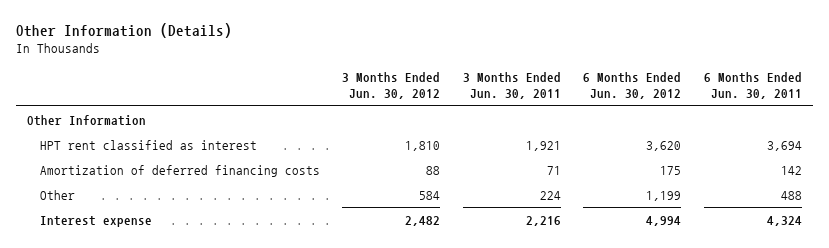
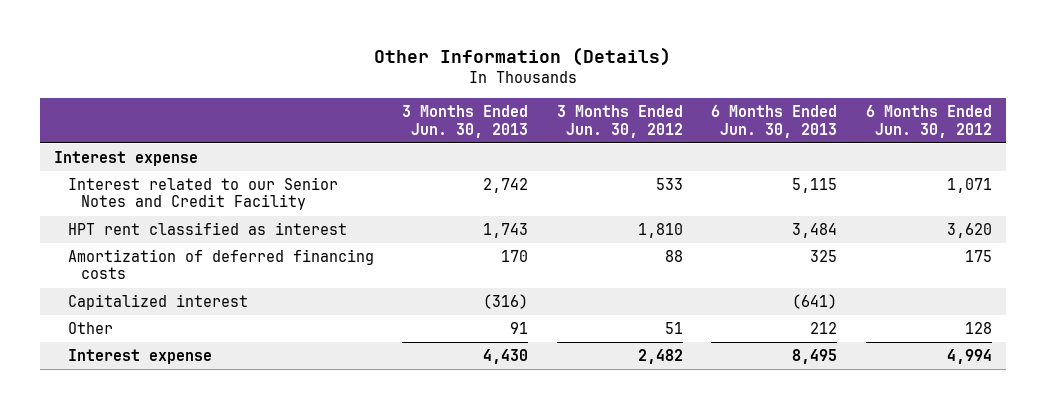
[462,72,561,100] 3 Months Ended Jun. 30, 2011 -> none
[703,72,802,100] 6 Months Ended Jun. 30, 2011 -> none
none -> [402,105,529,138] 3 Months Ended Jun. 30, 2013
none -> [711,105,838,138] 6 Months Ended Jun. 30, 2013
[27,114,147,126] Other Information -> none
none -> [54,151,199,167] Interest expense
none -> [67,177,338,211] Interest related to our Senior Notes and Credit Facility
none -> [67,294,248,311] Capitalized interest
[419,190,441,200] 584 -> [664,322,683,335] 51
[646,190,682,201] 1,199 -> [964,322,992,335] 128

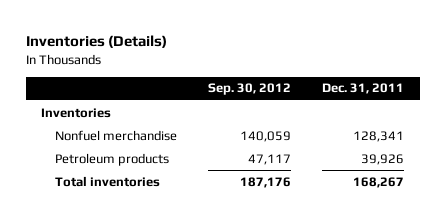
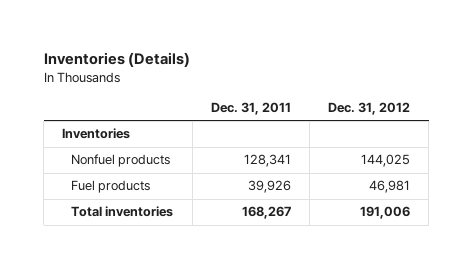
[207,83,291,96] Sep. 30, 2012 -> none
none -> [328,102,411,116] Dec. 31, 2012
[54,129,177,141] Nonfuel merchandise -> [71,154,171,168] Nonfuel products
[54,152,169,166] Petroleum products -> [71,180,151,194] Fuel products

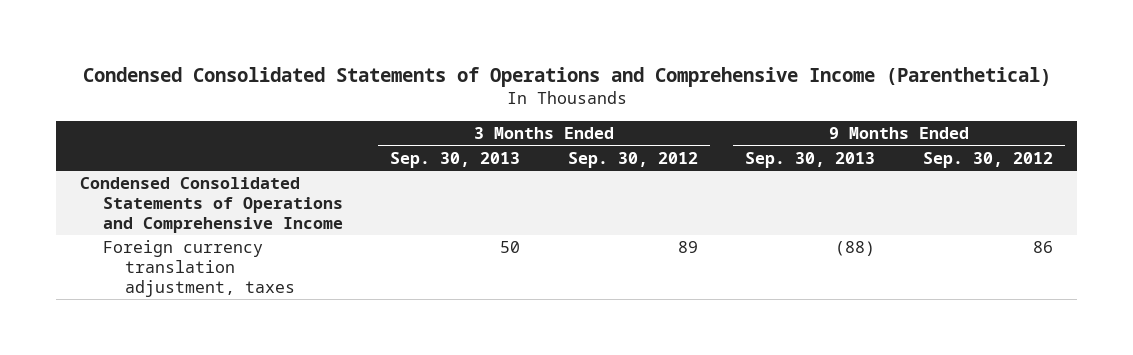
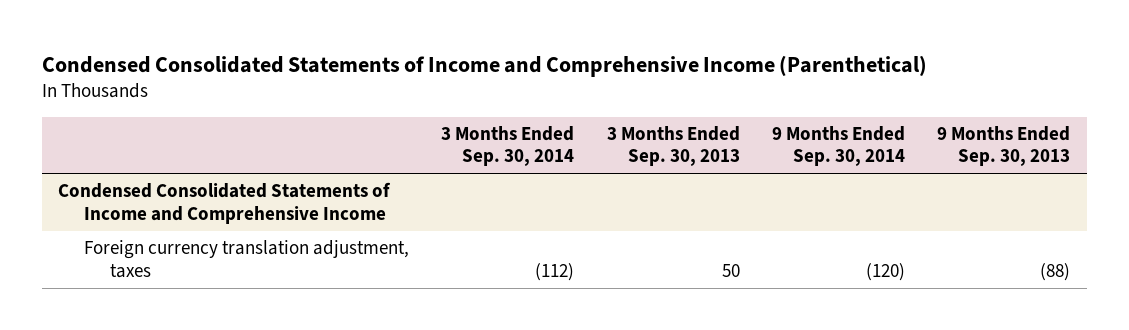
[82,67,1051,88] Condensed Consolidated Statements of Operations and Comprehensive Income (Parenthetical) -> [41,54,927,77] Condensed Consolidated Statements of Income and Comprehensive Income (Parenthetical)
[567,151,698,168] Sep. 30, 2012 -> none
[922,151,1053,168] Sep. 30, 2012 -> none
none -> [441,125,575,167] 3 Months Ended Sep. 30, 2014
none -> [772,125,906,167] 9 Months Ended Sep. 30, 2014
[80,177,343,233] Condensed Consolidated Statements of Operations and Comprehensive Income -> [58,182,392,224] Condensed Consolidated Statements of Income and Comprehensive Income

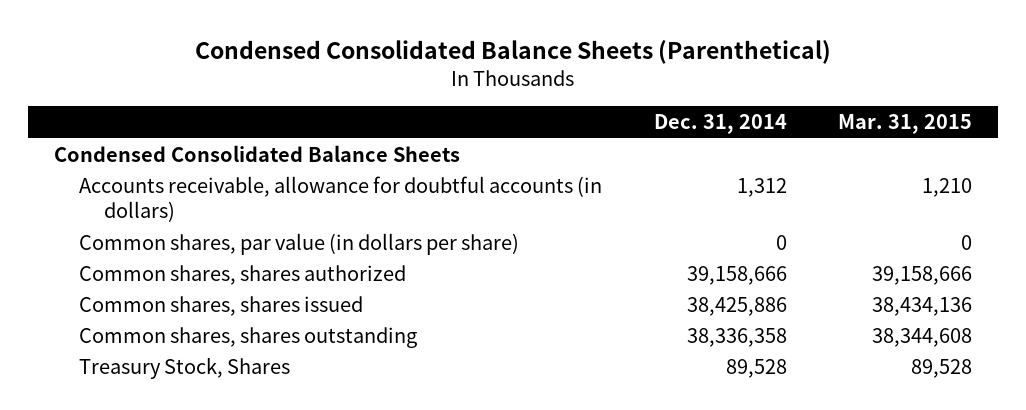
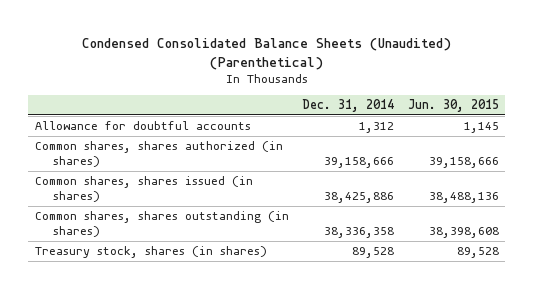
[194,40,831,65] Condensed Consolidated Balance Sheets (Parenthetical) -> [81,37,451,70] Condensed Consolidated Balance Sheets (Unaudited) (Parenthetical)
[837,114,972,135] Mar. 31, 2015 -> none
none -> [407,99,499,113] Jun. 30, 2015
[53,144,460,162] Condensed Consolidated Balance Sheets -> none
[79,232,520,255] Common shares, par value (in dollars per share) -> none
[79,175,603,223] Accounts receivable, allowance for doubtful accounts (in dollars) -> [35,121,252,131] Allowance for doubtful accounts
[79,264,407,285] Common shares, shares authorized -> [35,141,284,168] Common shares, shares authorized (in shares)
[79,295,364,316] Common shares, shares issued -> [35,176,254,203] Common shares, shares issued (in shares)
[79,326,418,348] Common shares, shares outstanding -> [35,211,290,238] Common shares, shares outstanding (in shares)
[79,356,291,379] Treasury Stock, Shares -> [35,246,268,259] Treasury stock, shares (in shares)

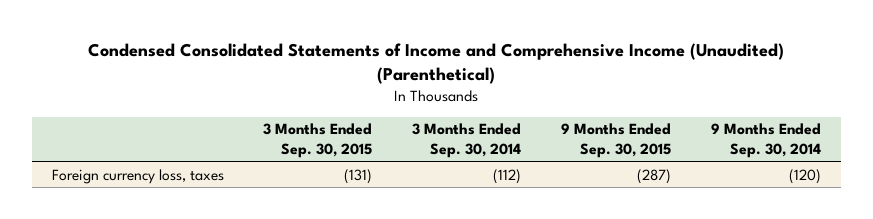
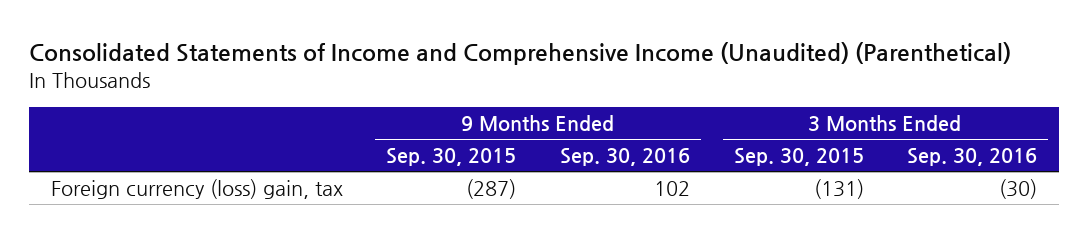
[88,42,785,84] Condensed Consolidated Statements of Income and Comprehensive Income (Unaudited) (Parenthetical) -> [28,41,1011,65] Consolidated Statements of Income and Comprehensive Income (Unaudited) (Parenthetical)
[412,123,522,158] 3 Months Ended Sep. 30, 2014 -> none
[711,123,822,158] 9 Months Ended Sep. 30, 2014 -> none
none -> [559,148,690,167] Sep. 30, 2016
none -> [907,148,1038,167] Sep. 30, 2016
[51,168,224,184] Foreign currency loss, taxes -> [50,179,343,200] Foreign currency (loss) gain, tax

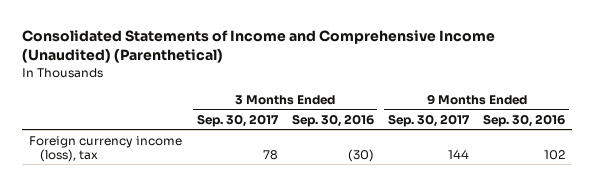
[386,148,517,167] Sep. 30, 2015 -> none
[733,148,864,167] Sep. 30, 2015 -> none
none -> [196,113,279,127] Sep. 30, 2017
none -> [387,113,470,127] Sep. 30, 2017
[50,179,343,200] Foreign currency (loss) gain, tax -> [29,135,183,162] Foreign currency income (loss), tax

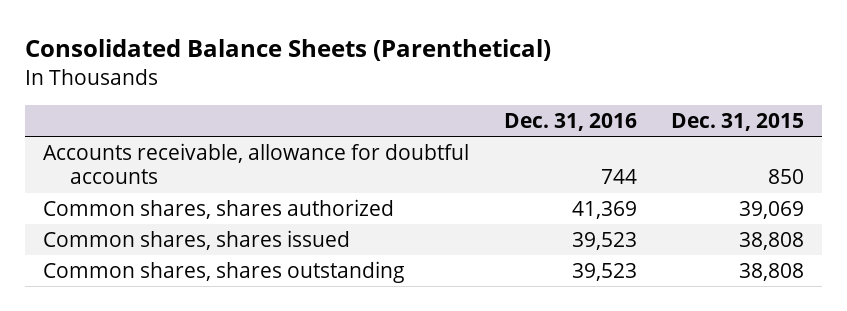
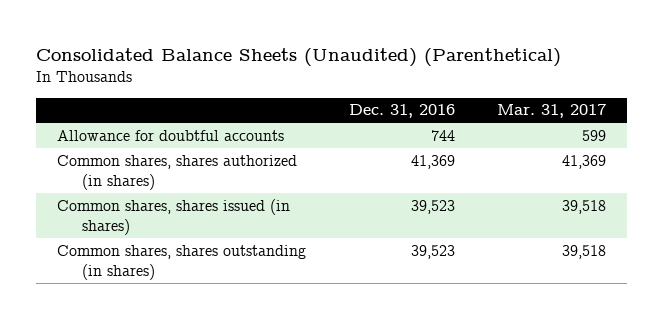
[25,38,552,61] Consolidated Balance Sheets (Parenthetical) -> [36,47,562,67] Consolidated Balance Sheets (Unaudited) (Parenthetical)
[671,112,805,131] Dec. 31, 2015 -> none
none -> [497,104,607,119] Mar. 31, 2017
[42,142,469,185] Accounts receivable, allowance for doubtful accounts -> [57,129,285,141] Allowance for doubtful accounts
[42,198,394,219] Common shares, shares authorized -> [57,154,298,190] Common shares, shares authorized (in shares)
[42,229,350,250] Common shares, shares issued -> [57,198,291,235] Common shares, shares issued (in shares)
[42,260,405,283] Common shares, shares outstanding -> [57,244,307,280] Common shares, shares outstanding (in shares)

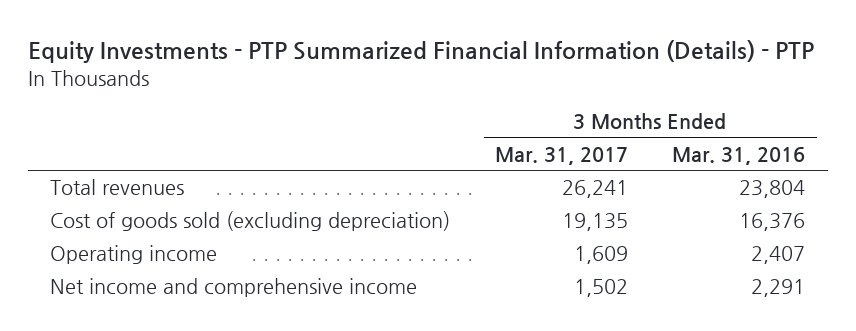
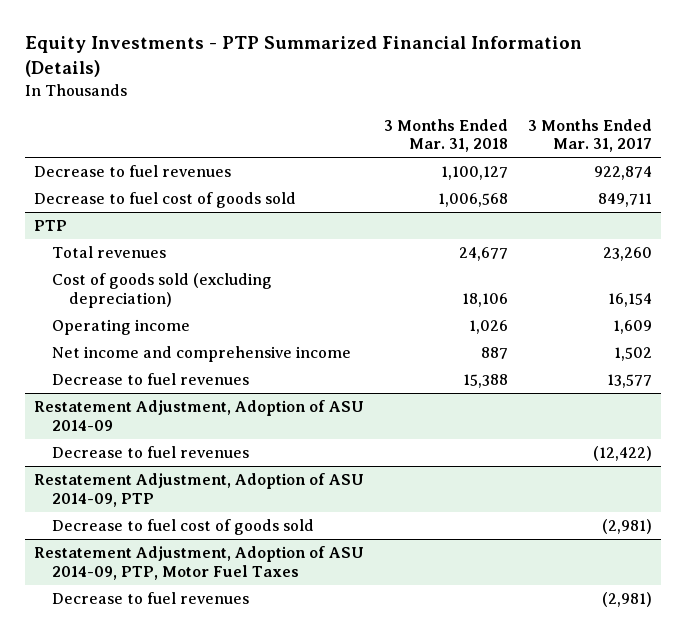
[28,40,815,64] Equity Investments - PTP Summarized Financial Information (Details) - PTP -> [24,36,582,78] Equity Investments - PTP Summarized Financial Information (Details)
[672,146,806,165] Mar. 31, 2016 -> none
none -> [383,118,508,153] 3 Months Ended Mar. 31, 2018
none -> [34,165,232,178] Decrease to fuel revenues
none -> [34,192,297,209] Decrease to fuel cost of goods sold
none -> [34,220,68,232] PTP
[561,180,628,199] 26,241 -> [602,247,652,262] 23,260
[561,213,628,232] 19,135 -> [607,292,652,307] 16,154
none -> [51,373,249,386] Decrease to fuel revenues
none -> [34,400,365,431] Restatement Adjustment, Adoption of ASU 2014-09
none -> [51,446,249,459] Decrease to fuel revenues
none -> [34,473,365,507] Restatement Adjustment, Adoption of ASU 2014-09, PTP
none -> [51,519,314,536] Decrease to fuel cost of goods sold
none -> [34,546,365,580] Restatement Adjustment, Adoption of ASU 2014-09, PTP, Motor Fuel Taxes
none -> [51,592,249,605] Decrease to fuel revenues

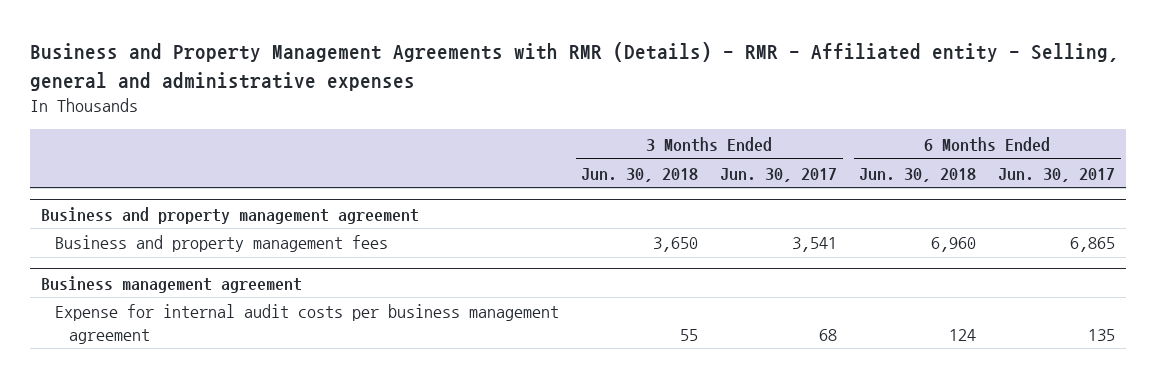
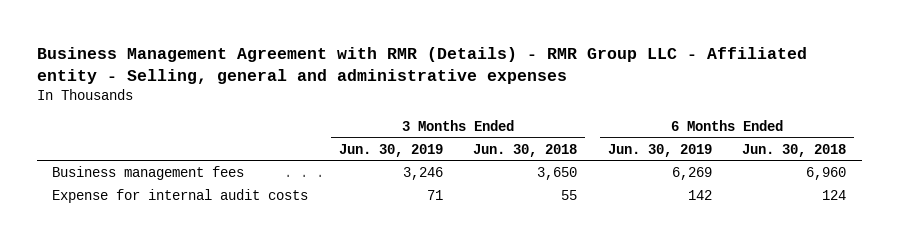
[30,42,1120,91] Business and Property Management Agreements with RMR (Details) - RMR - Affiliated entity - Selling, general and administrative expenses -> [37,47,808,85] Business Management Agreement with RMR (Details) - RMR Group LLC - Affiliated entity - Selling, general and administrative expenses
[720,167,838,182] Jun. 30, 2017 -> none
[998,167,1116,182] Jun. 30, 2017 -> none
none -> [338,143,443,157] Jun. 30, 2019
none -> [607,143,712,157] Jun. 30, 2019
[41,206,420,224] Business and property management agreement -> none
[41,275,303,293] Business management agreement -> none
[55,235,389,253] Business and property management fees -> [52,166,245,181] Business management fees
[55,304,560,344] Expense for internal audit costs per business management agreement -> [52,189,309,204] Expense for internal audit costs

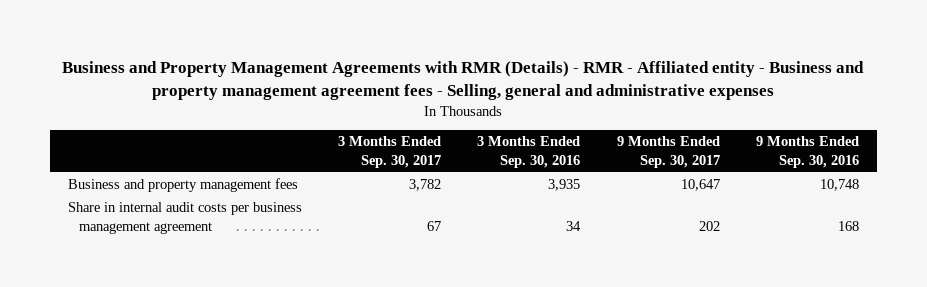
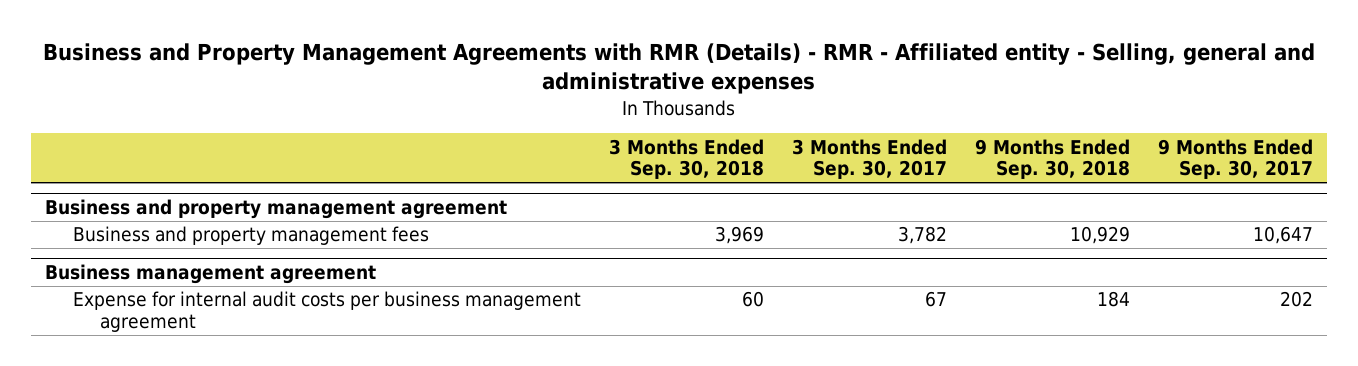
[62,60,865,100] Business and Property Management Agreements with RMR (Details) - RMR - Affiliated entity - Business and property management agreement fees - Selling, general and administrative expenses -> [43,43,1316,95] Business and Property Management Agreements with RMR (Details) - RMR - Affiliated entity - Selling, general and administrative expenses
[477,136,581,168] 3 Months Ended Sep. 30, 2016 -> none
[755,136,859,168] 9 Months Ended Sep. 30, 2016 -> none
none -> [608,138,764,180] 3 Months Ended Sep. 30, 2018
none -> [974,138,1130,180] 9 Months Ended Sep. 30, 2018
none -> [45,199,508,220] Business and property management agreement
none -> [45,264,377,285] Business management agreement
[68,202,303,234] Share in internal audit costs per business management agreement -> [72,291,581,333] Expense for internal audit costs per business management agreement

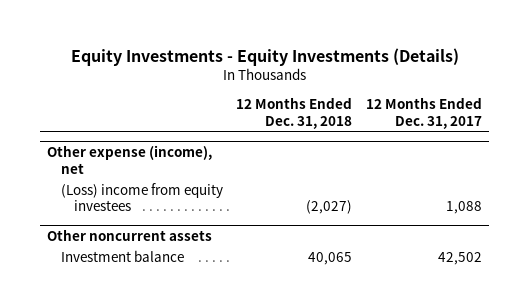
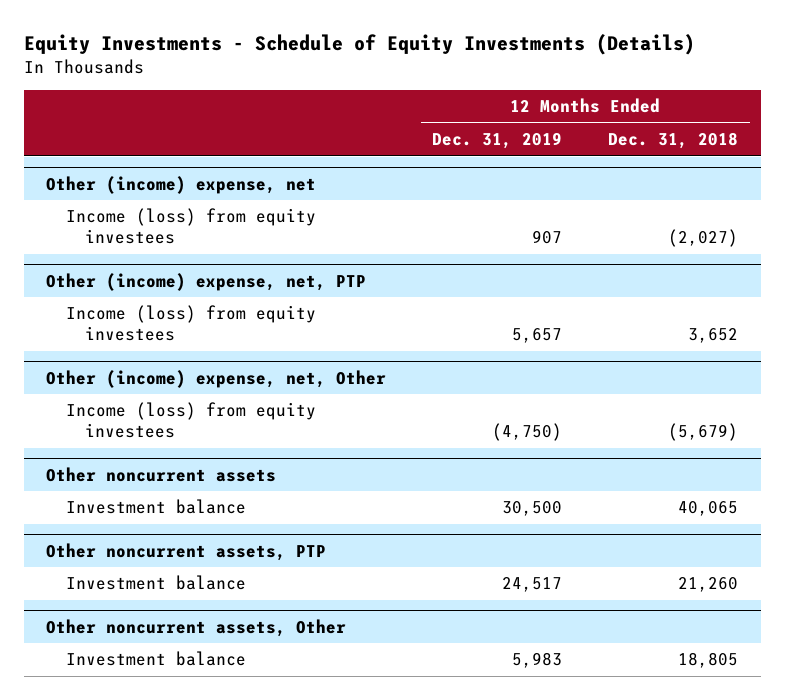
[70,47,459,66] Equity Investments - Equity Investments (Details) -> [23,33,695,55] Equity Investments - Schedule of Equity Investments (Details)
[366,97,483,130] 12 Months Ended Dec. 31, 2017 -> none
none -> [432,131,563,149] Dec. 31, 2019
[47,144,213,174] Other expense (income), net -> [46,175,317,194] Other (income) expense, net
[60,182,223,212] (Loss) income from equity investees -> [65,208,316,245] Income (loss) from equity investees
none -> [46,272,367,291] Other (income) expense, net, PTP
none -> [65,305,316,342] Income (loss) from equity investees
none -> [46,369,387,388] Other (income) expense, net, Other
none -> [65,402,316,439] Income (loss) from equity investees
none -> [46,542,327,561] Other noncurrent assets, PTP
none -> [65,575,246,591] Investment balance
none -> [46,618,347,637] Other noncurrent assets, Other
none -> [65,651,246,667] Investment balance

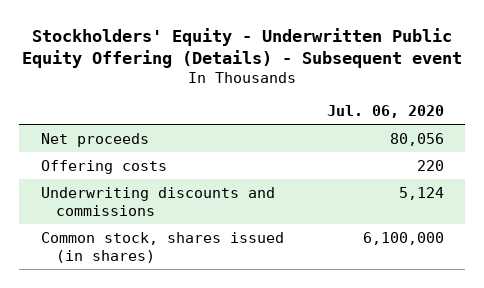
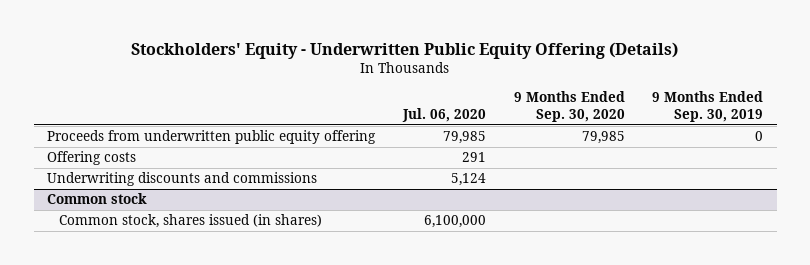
[22,27,463,68] Stockholders' Equity - Underwritten Public Equity Offering (Details) - Subsequent event -> [131,41,679,59] Stockholders' Equity - Underwritten Public Equity Offering (Details)
none -> [513,91,625,123] 9 Months Ended Sep. 30, 2020
none -> [652,91,764,123] 9 Months Ended Sep. 30, 2019
[40,132,149,147] Net proceeds -> none
none -> [47,130,377,145] Proceeds from underwritten public equity offering
[416,159,444,171] 220 -> [461,152,486,163] 291
none -> [47,193,148,205] Common stock

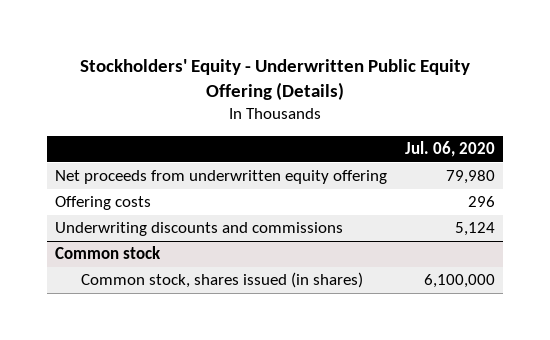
[513,91,625,123] 9 Months Ended Sep. 30, 2020 -> none
[652,91,764,123] 9 Months Ended Sep. 30, 2019 -> none
[47,130,377,145] Proceeds from underwritten public equity offering -> [55,170,388,185] Net proceeds from underwritten equity offering
[442,131,486,145] 79,985 -> [445,170,495,185] 79,980
[461,152,486,163] 291 -> [467,196,495,208] 296

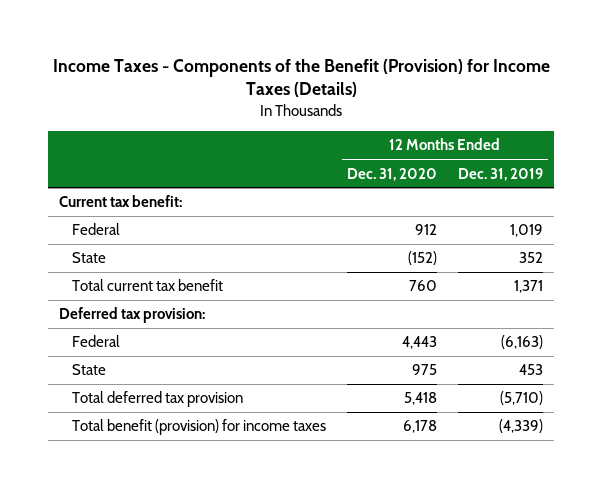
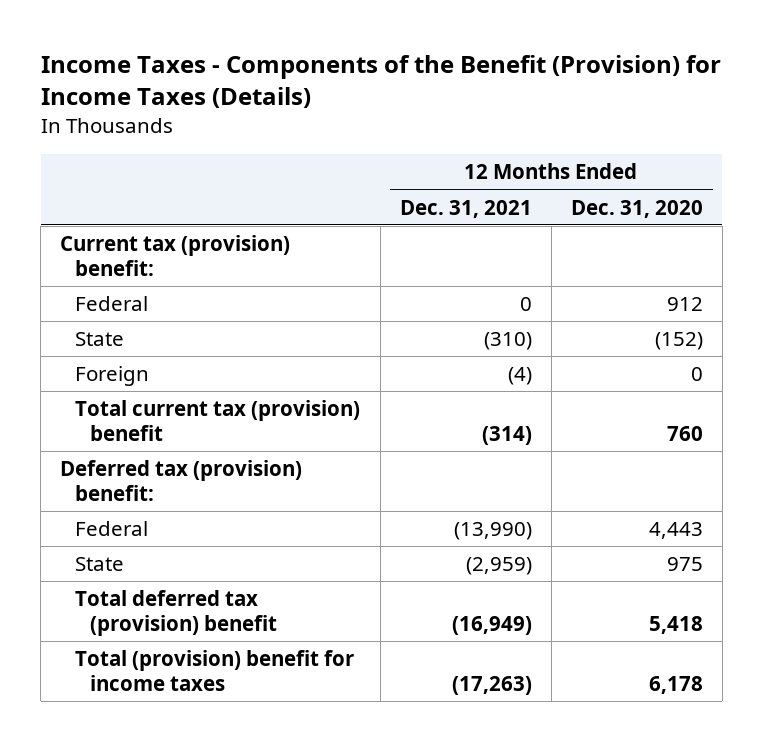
[458,167,544,181] Dec. 31, 2019 -> none
none -> [399,199,532,218] Dec. 31, 2021
[58,195,182,208] Current tax benefit: -> [60,235,291,276] Current tax (provision) benefit:
none -> [75,366,150,387] Foreign
[72,279,224,292] Total current tax benefit -> [75,400,361,441] Total current tax (provision) benefit
[58,307,205,324] Deferred tax provision: -> [60,460,303,501] Deferred tax (provision) benefit:
[72,391,244,408] Total deferred tax provision -> [75,590,278,636] Total deferred tax (provision) benefit
[72,419,327,436] Total benefit (provision) for income taxes -> [75,650,355,691] Total (provision) benefit for income taxes

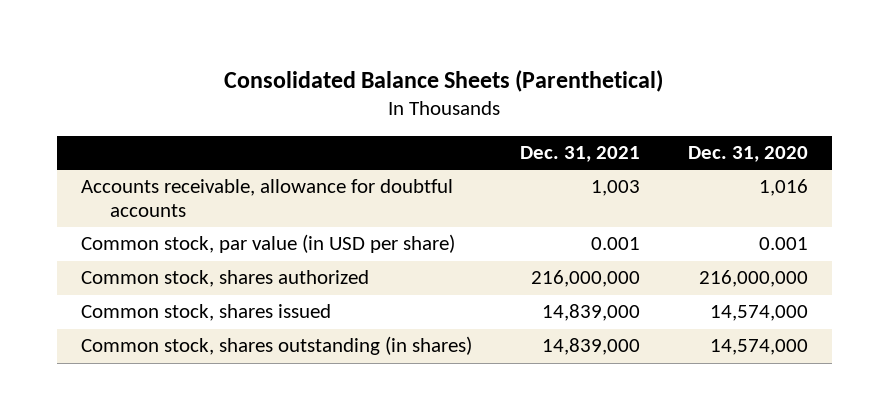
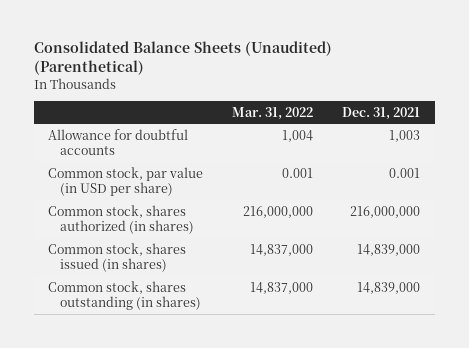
[224,70,664,93] Consolidated Balance Sheets (Parenthetical) -> [33,40,332,76] Consolidated Balance Sheets (Unaudited) (Parenthetical)
[687,146,808,163] Dec. 31, 2020 -> none
none -> [232,106,314,120] Mar. 31, 2022
[80,179,453,218] Accounts receivable, allowance for doubtful accounts -> [48,128,189,156] Allowance for doubtful accounts
[80,270,369,288] Common stock, shares authorized -> [48,204,195,235] Common stock, shares authorized (in shares)
[80,304,331,322] Common stock, shares issued -> [48,242,187,273] Common stock, shares issued (in shares)

